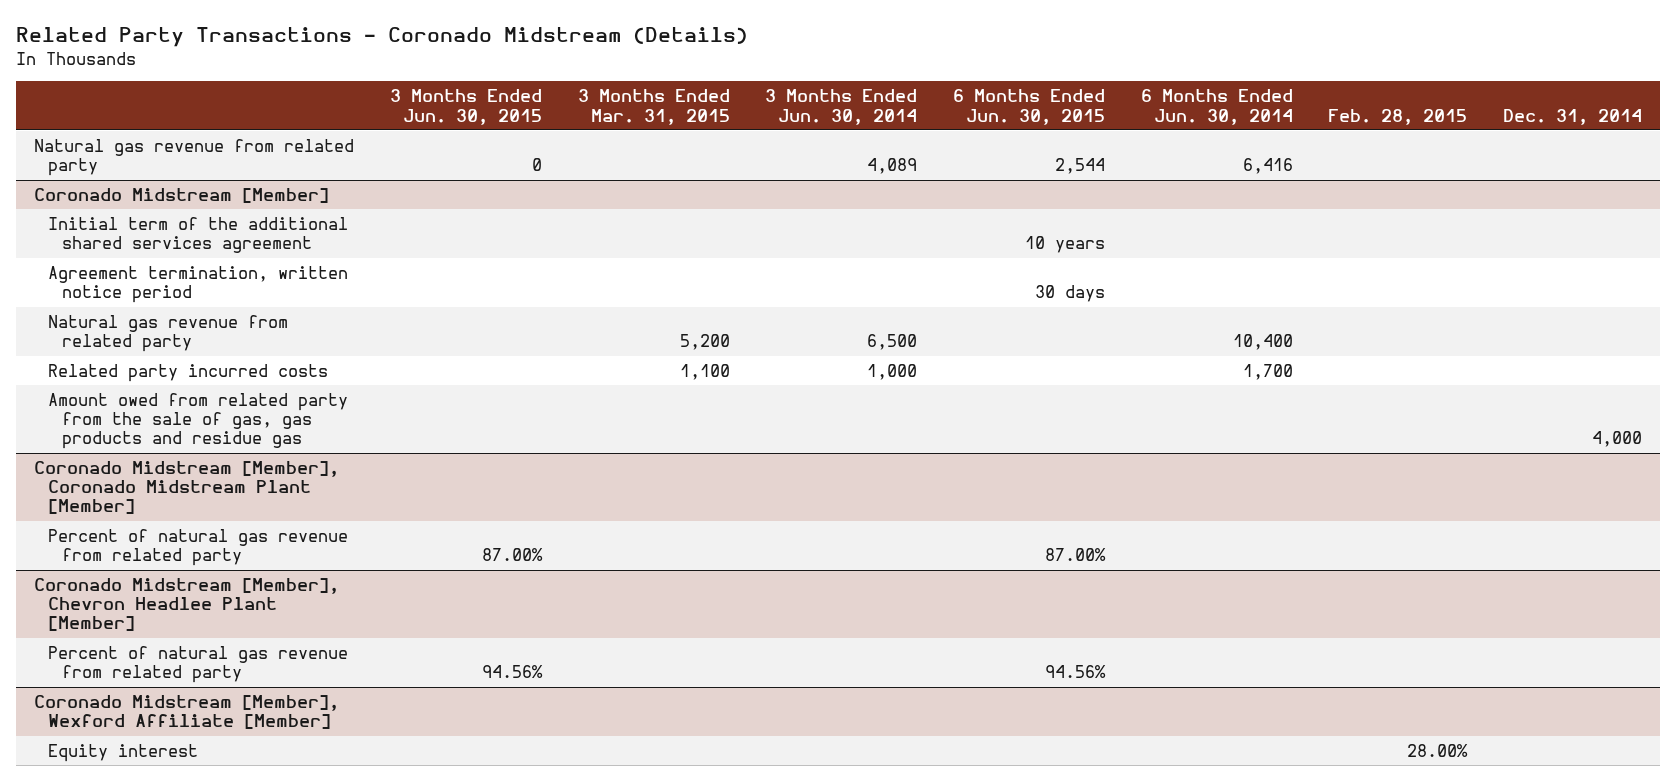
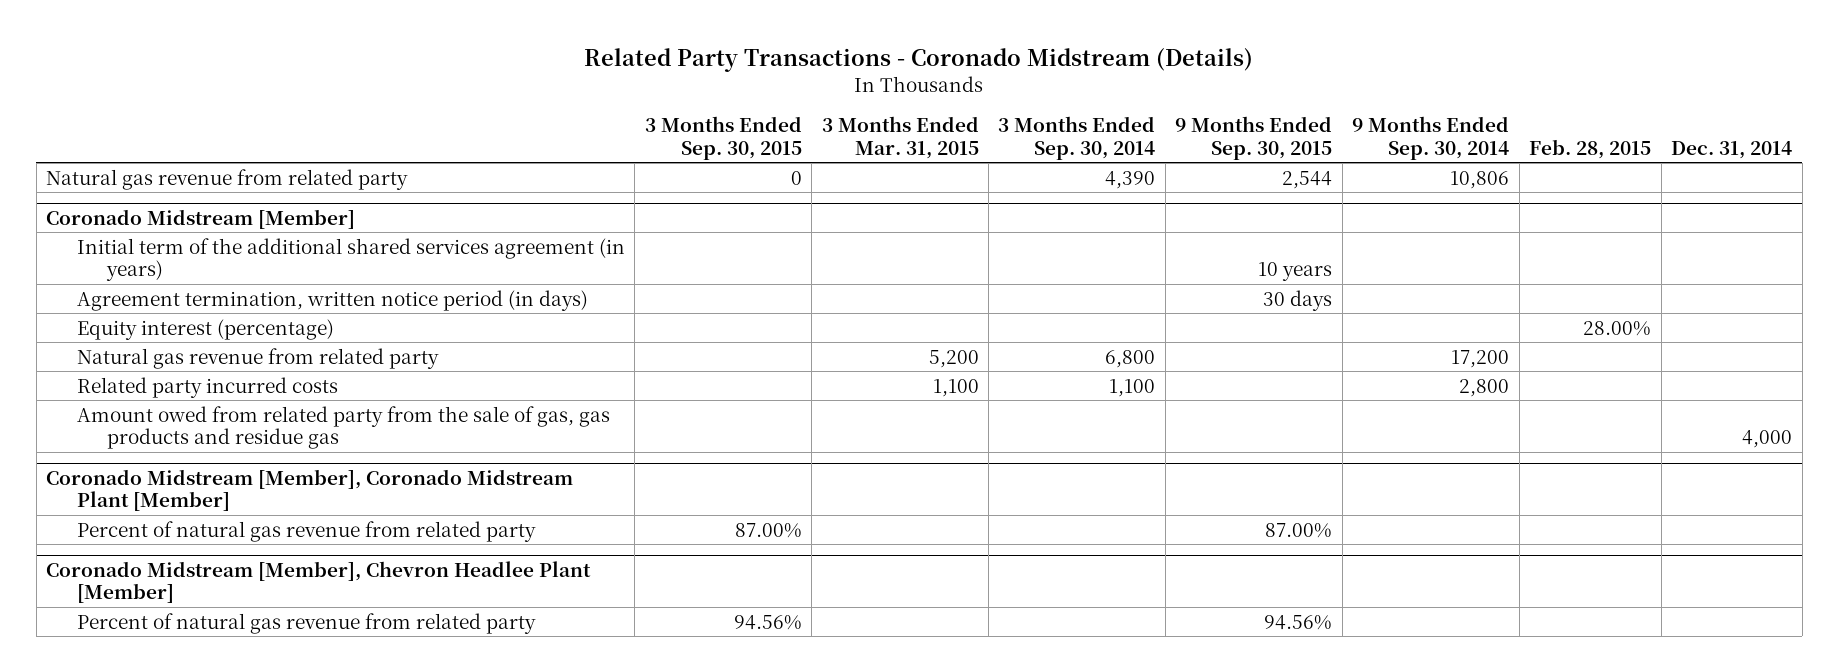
[389,89,542,125] 3 Months Ended Jun. 30, 2015 -> none
[765,89,918,125] 3 Months Ended Jun. 30, 2014 -> none
[953,89,1106,125] 6 Months Ended Jun. 30, 2015 -> none
[1140,89,1293,125] 6 Months Ended Jun. 30, 2014 -> none
none -> [644,116,802,160] 3 Months Ended Sep. 30, 2015
none -> [998,116,1156,160] 3 Months Ended Sep. 30, 2014
none -> [1175,116,1333,160] 9 Months Ended Sep. 30, 2015
none -> [1352,116,1510,160] 9 Months Ended Sep. 30, 2014
[48,217,349,254] Initial term of the additional shared services agreement -> [76,237,625,282] Initial term of the additional shared services agreement (in years)
[48,266,349,304] Agreement termination, written notice period -> [76,289,588,311] Agreement termination, written notice period (in days)
none -> [76,318,334,340] Equity interest (percentage)
[34,695,340,730] Coronado Midstream [Member], Wexford Affiliate [Member] -> none
[48,744,199,763] Equity interest -> none

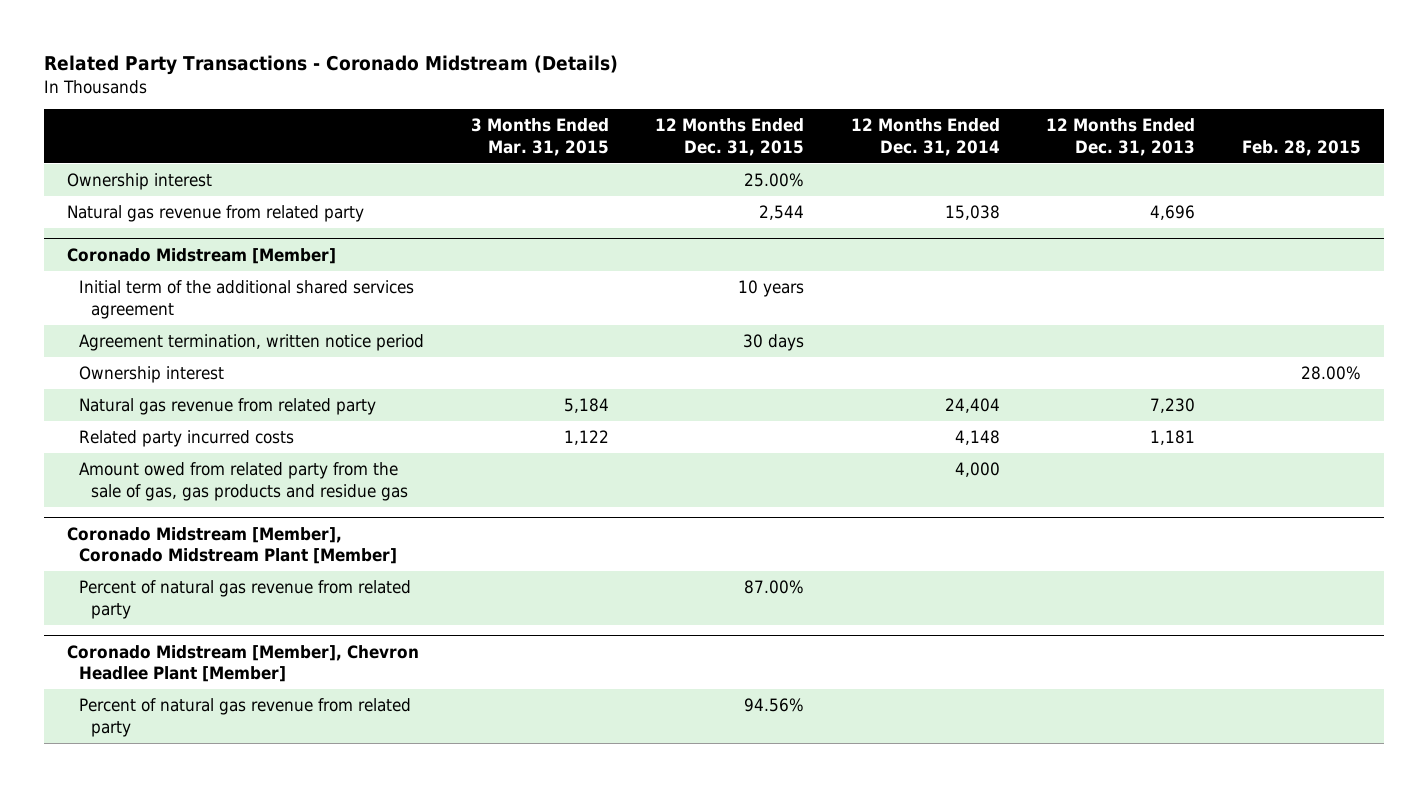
[644,116,802,160] 3 Months Ended Sep. 30, 2015 -> none
[998,116,1156,160] 3 Months Ended Sep. 30, 2014 -> none
[1175,116,1333,160] 9 Months Ended Sep. 30, 2015 -> none
[1352,116,1510,160] 9 Months Ended Sep. 30, 2014 -> none
[1671,140,1793,159] Dec. 31, 2014 -> none
none -> [655,118,805,156] 12 Months Ended Dec. 31, 2015
none -> [850,118,1000,156] 12 Months Ended Dec. 31, 2014
none -> [1046,118,1196,156] 12 Months Ended Dec. 31, 2013
none -> [67,173,213,191] Ownership interest
[76,237,625,282] Initial term of the additional shared services agreement (in years) -> [79,280,415,319] Initial term of the additional shared services agreement
[76,289,588,311] Agreement termination, written notice period (in days) -> [79,334,425,352] Agreement termination, written notice period
[76,318,334,340] Equity interest (percentage) -> [79,366,225,384] Ownership interest
[928,349,979,368] 5,200 -> [563,398,609,414] 5,184
[932,378,979,397] 1,100 -> [563,430,609,446] 1,122

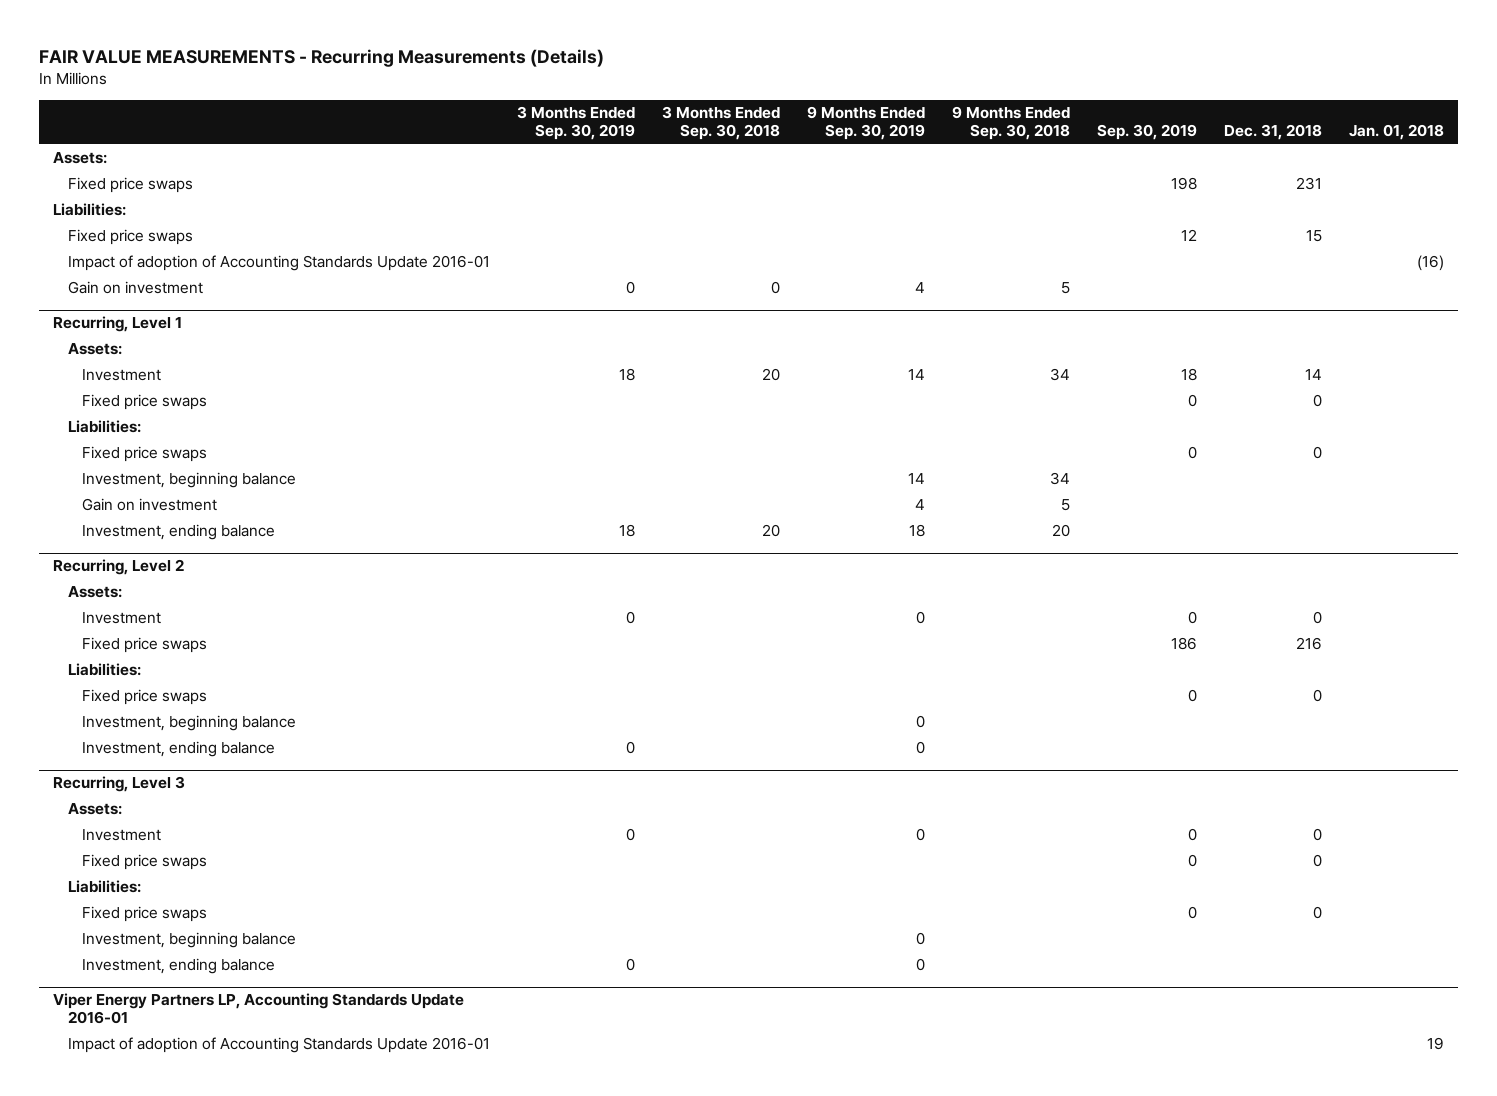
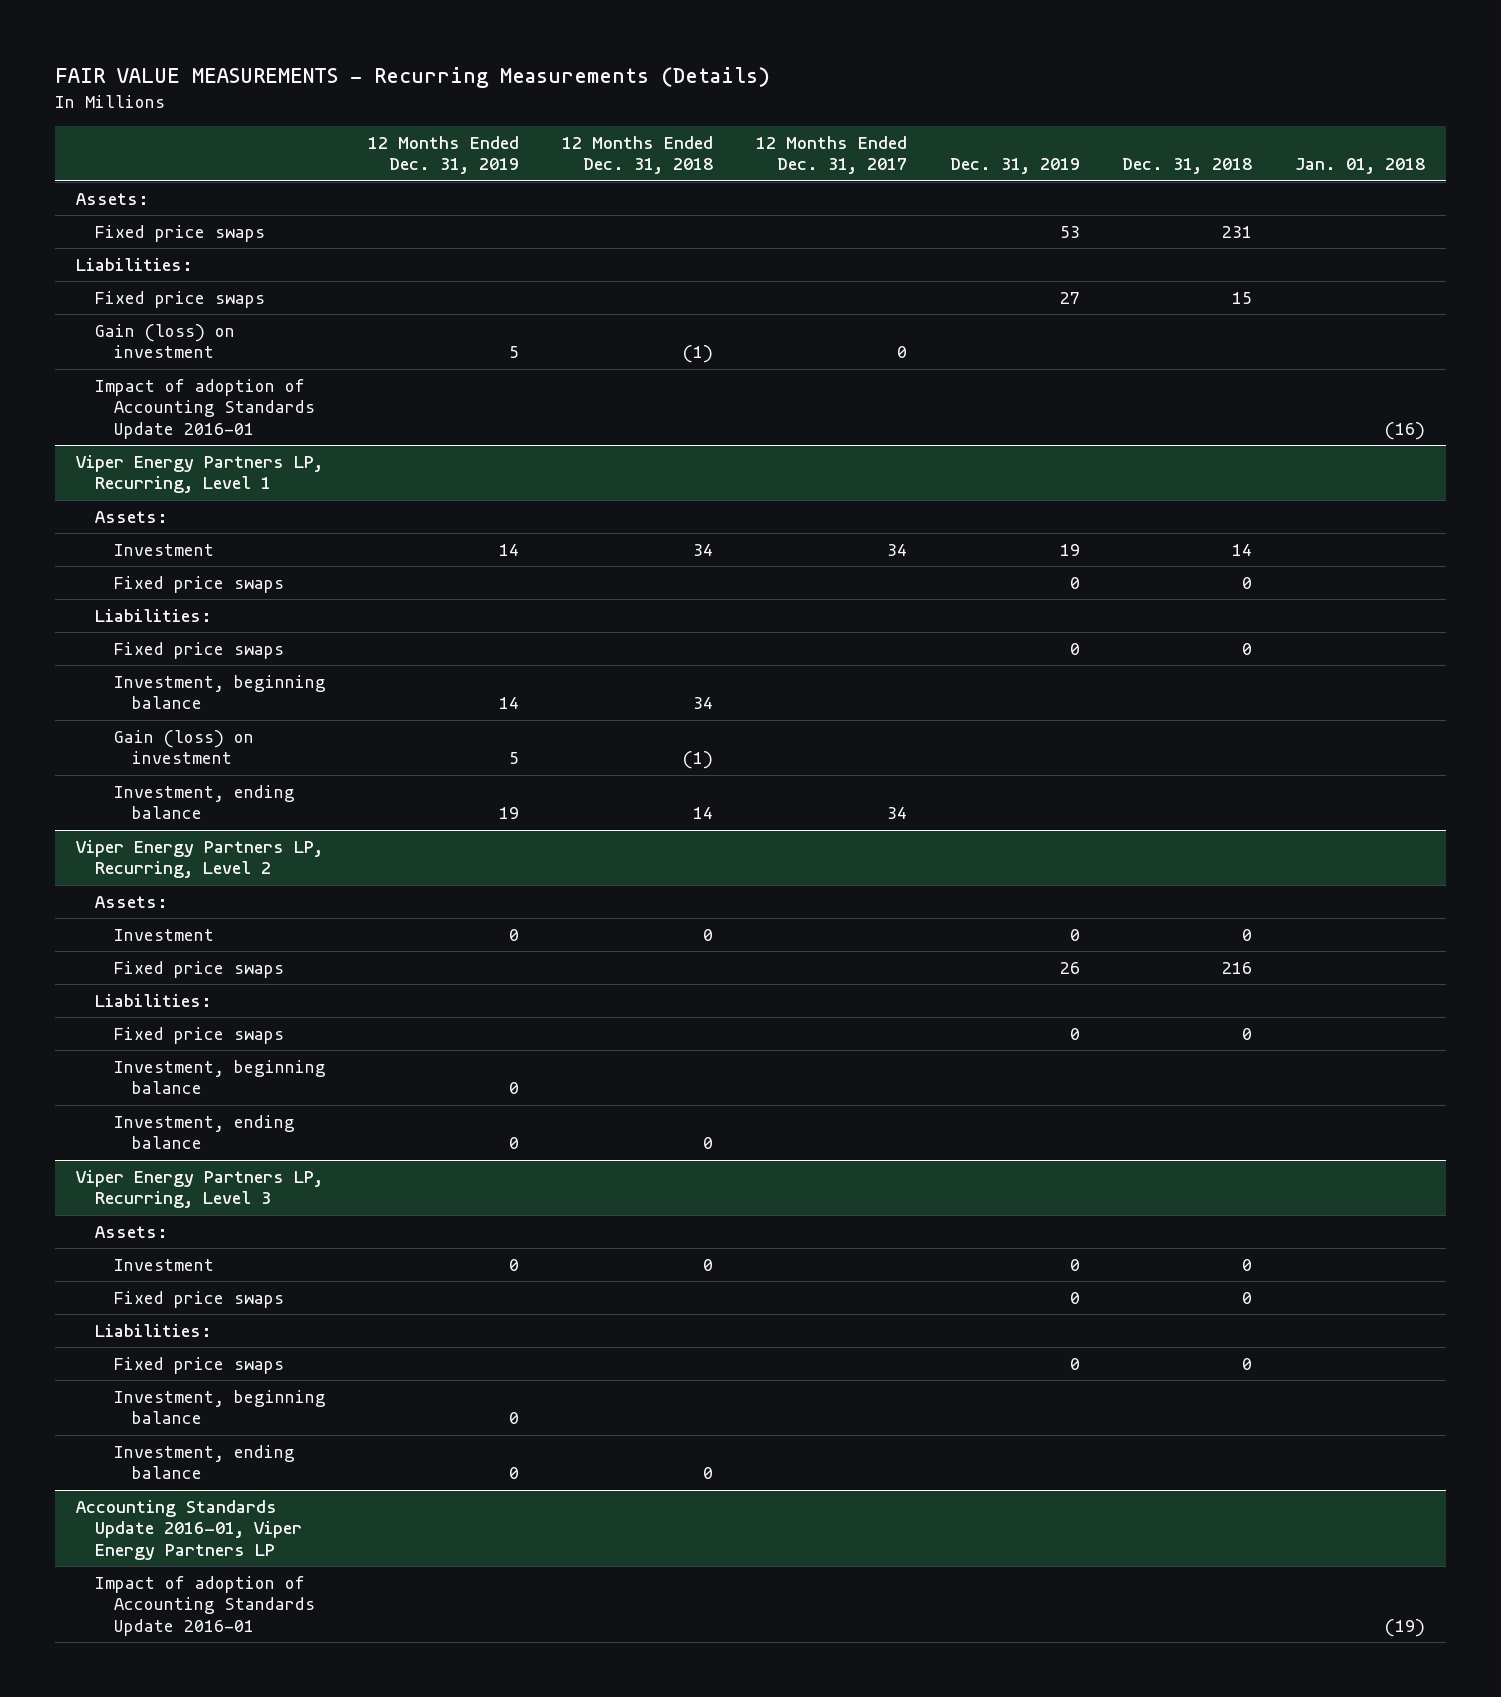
[516,106,635,141] 3 Months Ended Sep. 30, 2019 -> none
[661,106,780,141] 3 Months Ended Sep. 30, 2018 -> none
[806,106,925,141] 9 Months Ended Sep. 30, 2019 -> none
[951,106,1070,141] 9 Months Ended Sep. 30, 2018 -> none
[1097,124,1198,141] Sep. 30, 2019 -> none
none -> [368,135,520,175] 12 Months Ended Dec. 31, 2019
none -> [562,135,714,175] 12 Months Ended Dec. 31, 2018
none -> [755,135,907,175] 12 Months Ended Dec. 31, 2017
none -> [949,158,1080,175] Dec. 31, 2019
none -> [94,323,235,359] Gain (loss) on investment
[67,281,203,295] Gain on investment -> none
[52,316,182,333] Recurring, Level 1 -> [76,454,324,494] Viper Energy Partners LP, Recurring, Level 1
[82,498,218,512] Gain on investment -> [113,729,254,765] Gain (loss) on investment
[52,559,184,576] Recurring, Level 2 -> [76,839,324,879] Viper Energy Partners LP, Recurring, Level 2
[52,776,185,793] Recurring, Level 3 -> [76,1169,324,1209] Viper Energy Partners LP, Recurring, Level 3
[52,993,464,1025] Viper Energy Partners LP, Accounting Standards Update 2016-01 -> [76,1499,302,1560] Accounting Standards Update 2016-01, Viper Energy Partners LP
[1427,1037,1445,1051] 19 -> [1385,1618,1426,1637] (19)

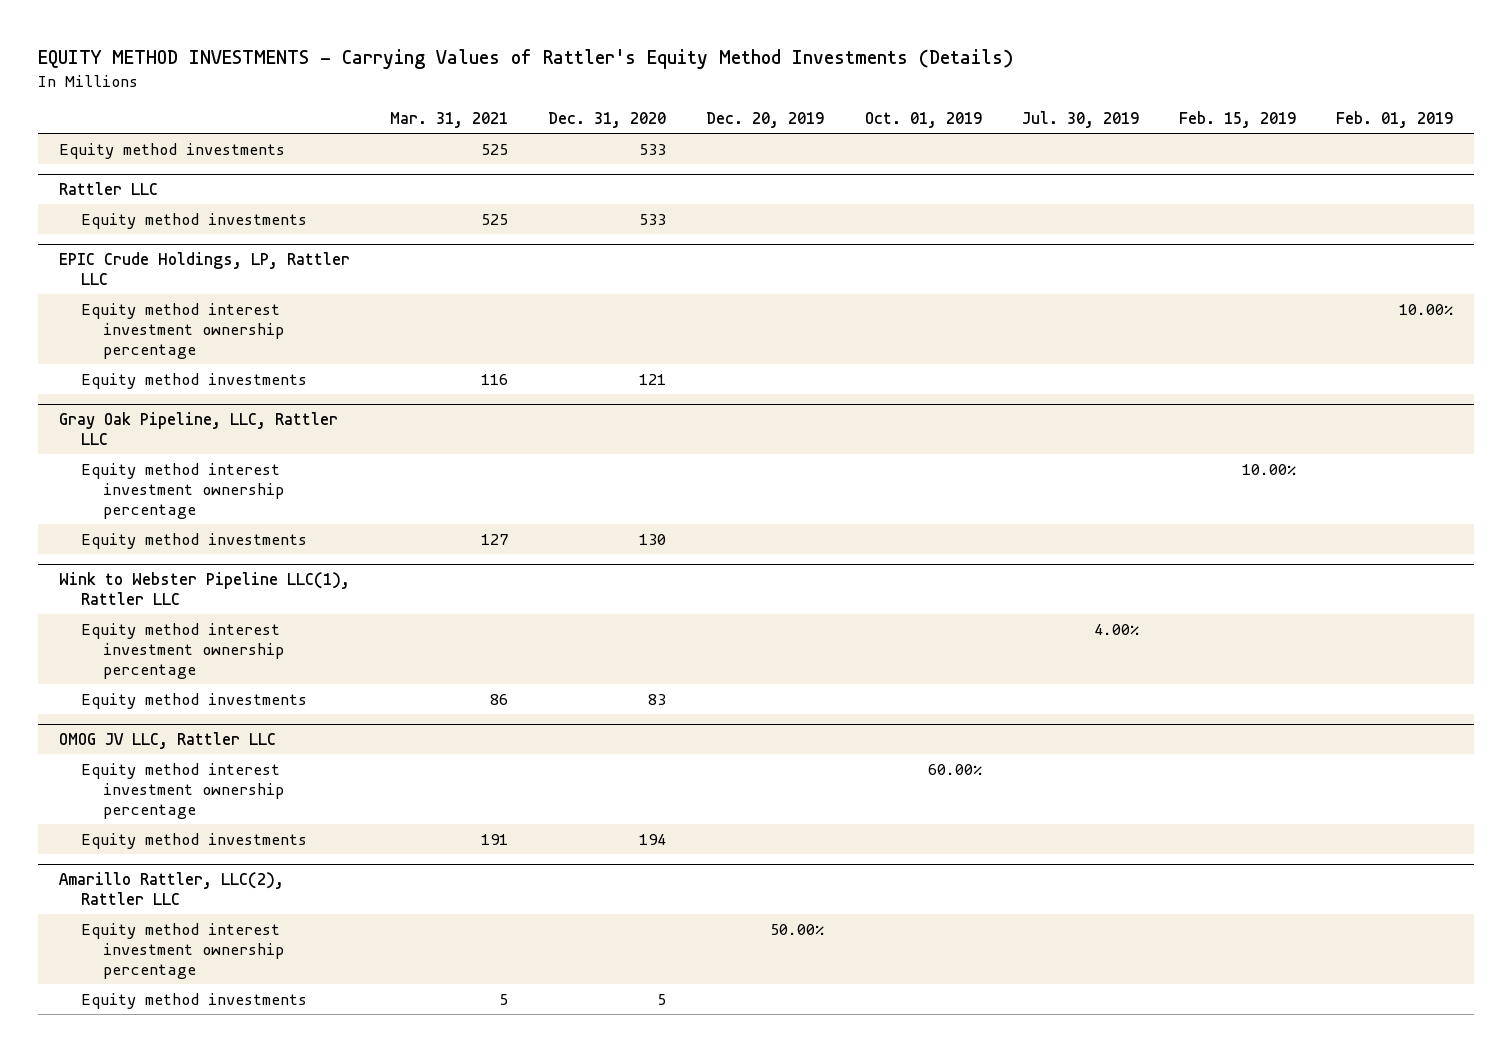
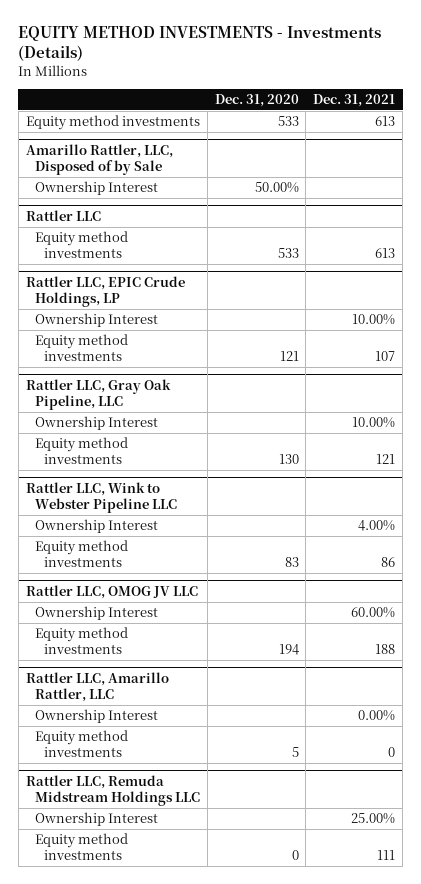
[38,49,1014,70] EQUITY METHOD INVESTMENTS - Carrying Values of Rattler's Equity Method Investments (Details) -> [18,26,382,62] EQUITY METHOD INVESTMENTS - Investments (Details)
[389,112,508,129] Mar. 31, 2021 -> none
[706,112,825,129] Dec. 20, 2019 -> none
[864,112,982,129] Oct. 01, 2019 -> none
[1021,111,1139,129] Jul. 30, 2019 -> none
[1179,111,1297,129] Feb. 15, 2019 -> none
[1336,111,1454,129] Feb. 01, 2019 -> none
none -> [313,93,396,107] Dec. 31, 2021
none -> [25,144,173,176] Amarillo Rattler, LLC, Disposed of by Sale
none -> [34,181,158,196] Ownership Interest
[58,251,350,286] EPIC Crude Holdings, LP, Rattler LLC -> [25,276,185,308] Rattler LLC, EPIC Crude Holdings, LP
[80,302,284,360] Equity method interest investment ownership percentage -> [34,313,158,328] Ownership Interest
[58,411,338,446] Gray Oak Pipeline, LLC, Rattler LLC -> [25,379,171,411] Rattler LLC, Gray Oak Pipeline, LLC
[80,462,284,520] Equity method interest investment ownership percentage -> [34,416,158,431] Ownership Interest
[58,571,350,606] Wink to Webster Pipeline LLC(1), Rattler LLC -> [25,482,177,514] Rattler LLC, Wink to Webster Pipeline LLC
[80,622,284,680] Equity method interest investment ownership percentage -> [34,519,158,534] Ownership Interest
[58,731,276,749] OMOG JV LLC, Rattler LLC -> [25,585,198,600] Rattler LLC, OMOG JV LLC
[80,762,284,820] Equity method interest investment ownership percentage -> [34,606,158,621] Ownership Interest
[58,871,284,906] Amarillo Rattler, LLC(2), Rattler LLC -> [25,672,169,703] Rattler LLC, Amarillo Rattler, LLC
[80,922,284,980] Equity method interest investment ownership percentage -> [34,709,158,724] Ownership Interest
none -> [25,775,200,807] Rattler LLC, Remuda Midstream Holdings LLC
none -> [34,812,158,827] Ownership Interest
none -> [34,833,128,861] Equity method investments

